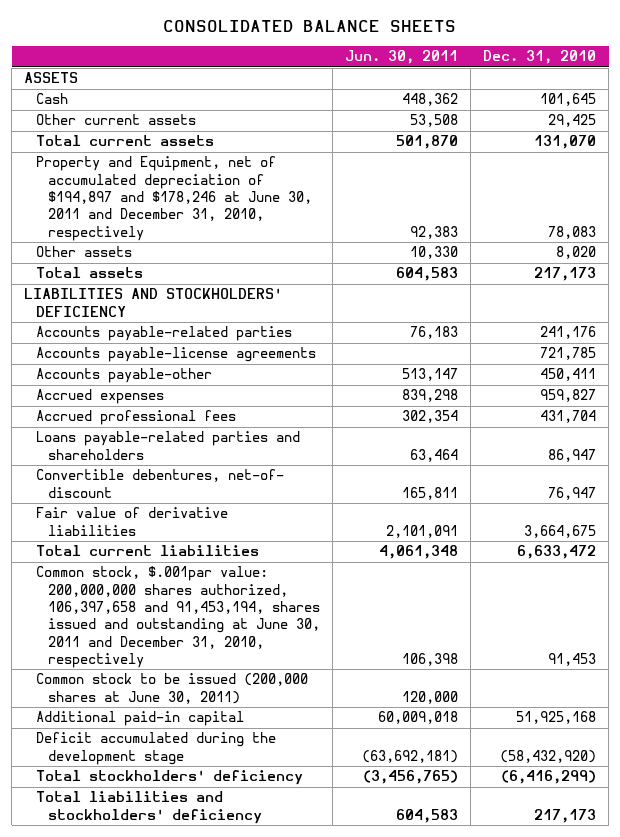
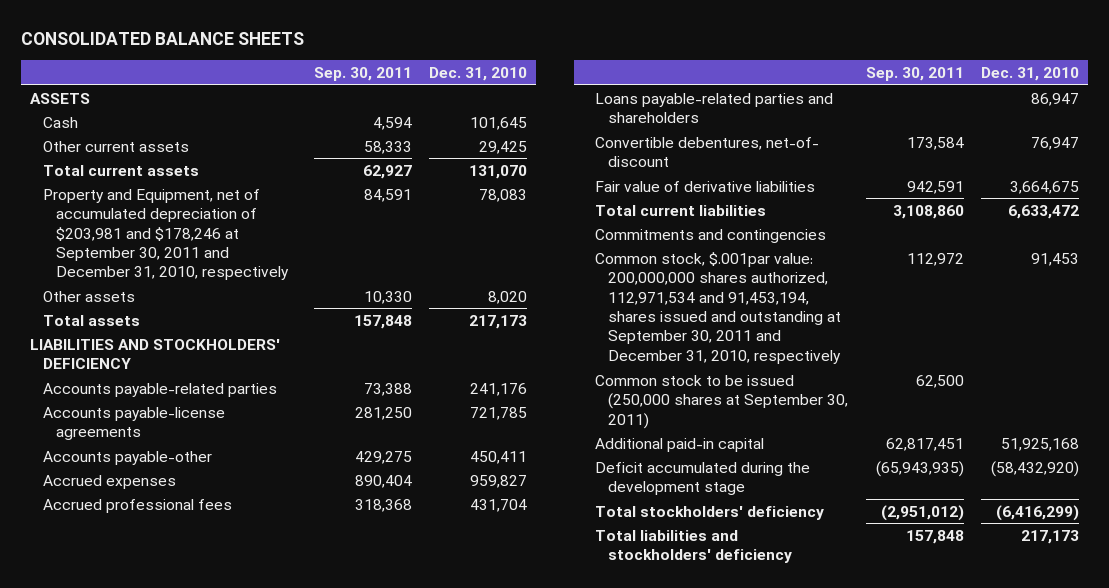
[344,50,458,65] Jun. 30, 2011 -> none
none -> [313,66,412,81] Sep. 30, 2011
[35,156,312,241] Property and Equipment, net of accumulated depreciation of $194,897 and $178,246 at June 30, 2011 and December 31, 2010, respectively -> [43,188,290,281] Property and Equipment, net of accumulated depreciation of $203,981 and $178,246 at September 30, 2011 and December 31, 2010, respectively
none -> [595,228,827,243] Commitments and contingencies
[35,566,320,668] Common stock, $.001par value: 200,000,000 shares authorized, 106,397,658 and 91,453,194, shares issued and outstanding at June 30, 2011 and December 31, 2010, respectively -> [595,251,842,364] Common stock, $.001par value: 200,000,000 shares authorized, 112,971,534 and 91,453,194, shares issued and outstanding at September 30, 2011 and December 31, 2010, respectively
[35,673,308,704] Common stock to be issued (200,000 shares at June 30, 2011) -> [595,374,849,429] Common stock to be issued (250,000 shares at September 30, 2011)

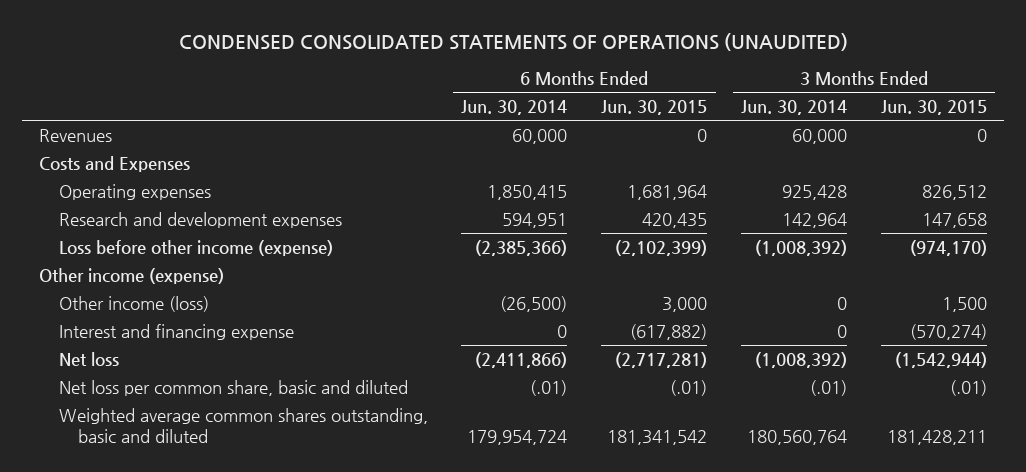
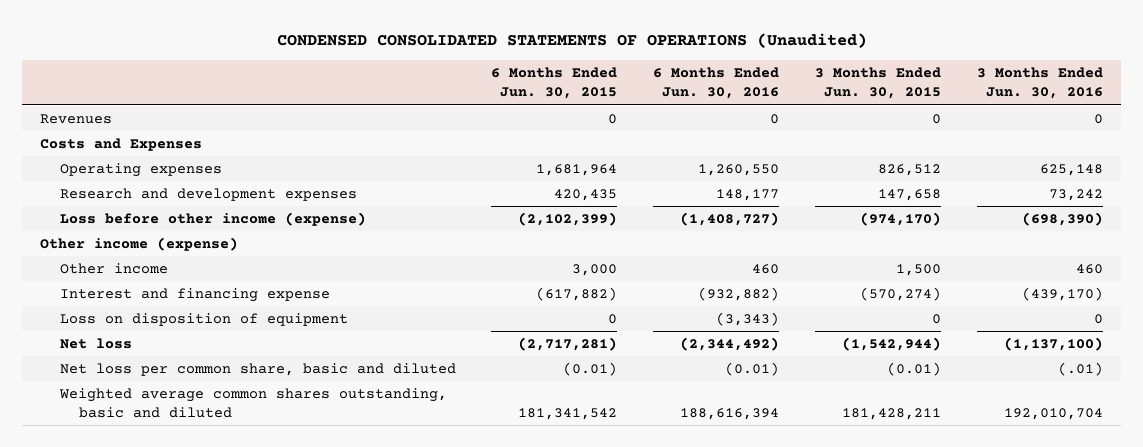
[178,33,848,52] CONDENSED CONSOLIDATED STATEMENTS OF OPERATIONS (UNAUDITED) -> [276,33,867,49] CONDENSED CONSOLIDATED STATEMENTS OF OPERATIONS (Unaudited)
[461,100,568,116] Jun. 30, 2014 -> none
[740,100,847,116] Jun. 30, 2014 -> none
none -> [653,67,780,100] 6 Months Ended Jun. 30, 2016
none -> [977,67,1104,100] 3 Months Ended Jun. 30, 2016
[58,295,209,312] Other income (loss) -> [59,263,168,275] Other income
none -> [59,313,348,327] Loss on disposition of equipment
[670,379,708,396] (.01) -> [563,362,618,377] (0.01)
[949,379,987,396] (.01) -> [887,362,942,377] (0.01)

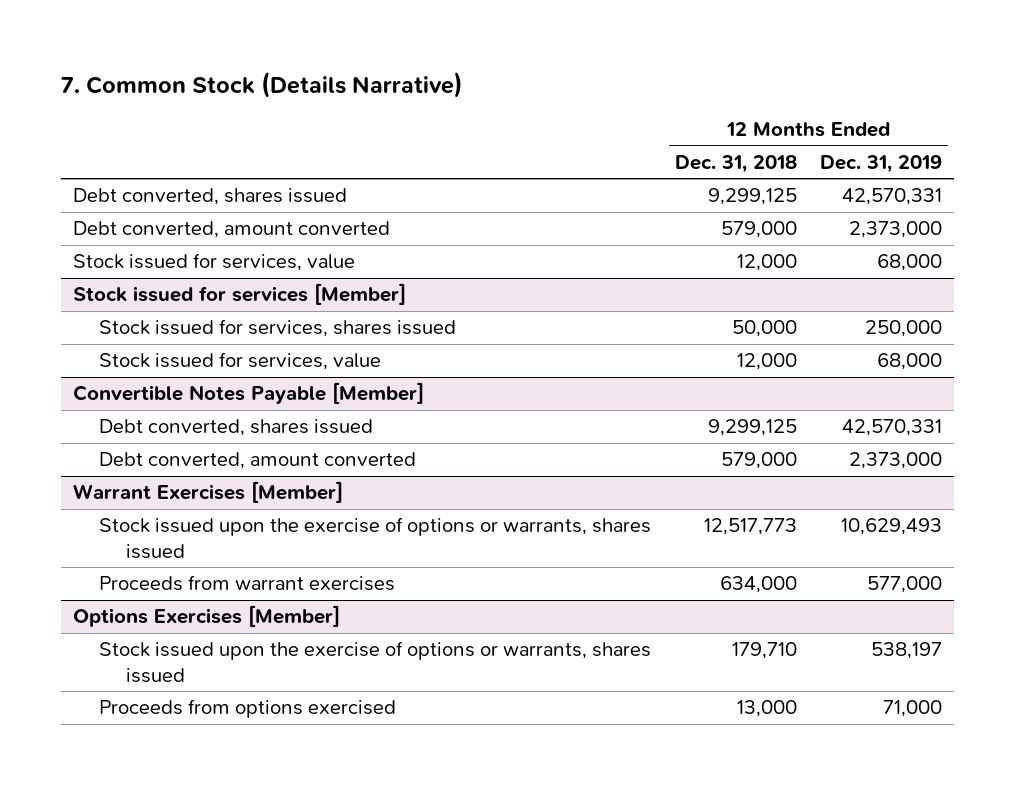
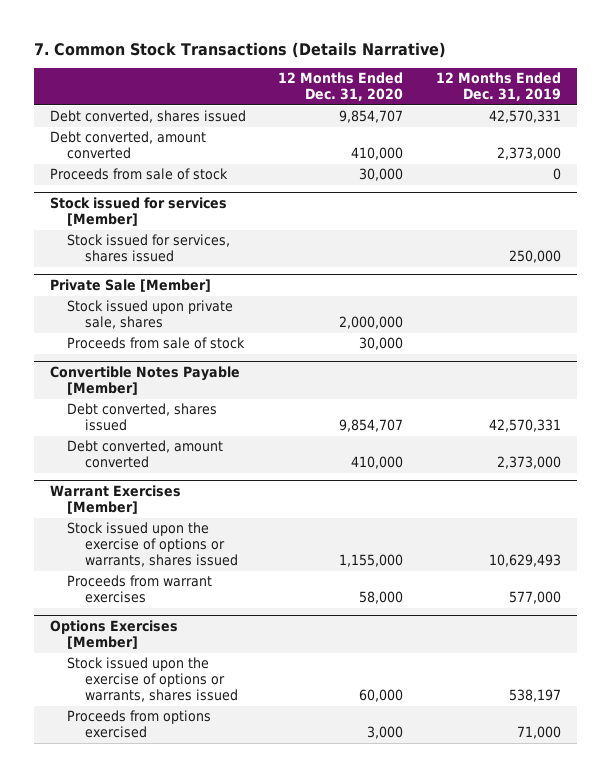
[60,71,463,98] 7. Common Stock (Details Narrative) -> [33,41,446,58] 7. Common Stock Transactions (Details Narrative)
[674,155,797,174] Dec. 31, 2018 -> none
none -> [278,72,404,102] 12 Months Ended Dec. 31, 2020
[72,253,355,272] Stock issued for services, value -> none
none -> [49,168,228,181] Proceeds from sale of stock
[99,352,382,371] Stock issued for services, value -> none
none -> [49,279,211,293] Private Sale [Member]
none -> [67,300,234,330] Stock issued upon private sale, shares
none -> [67,337,246,350] Proceeds from sale of stock

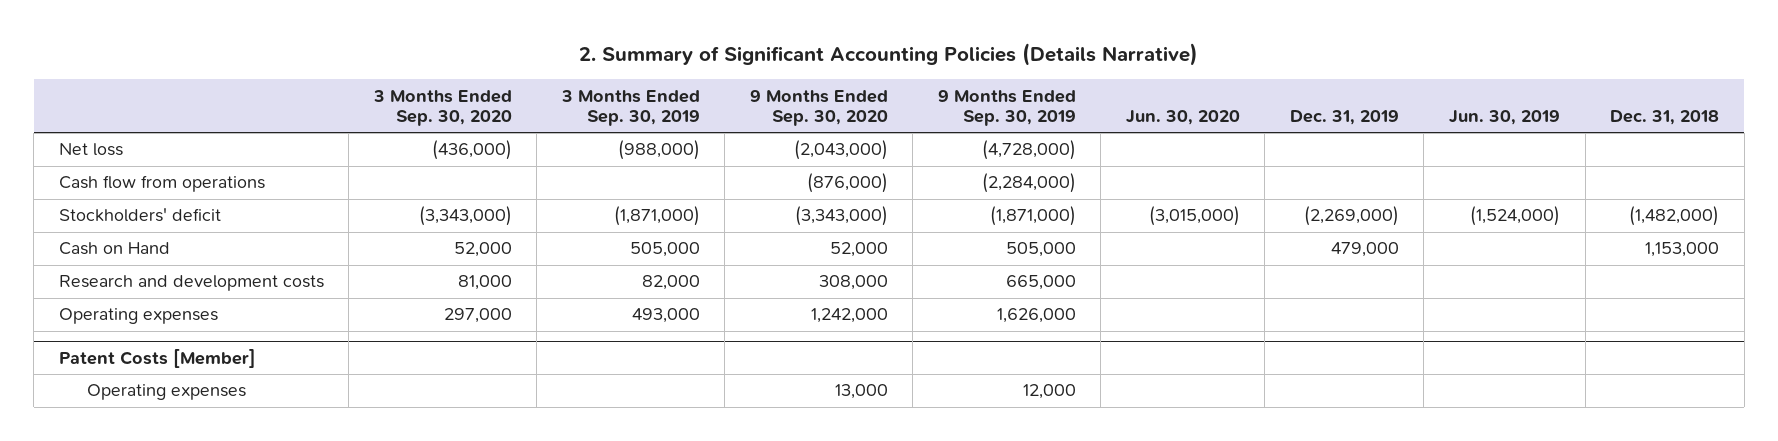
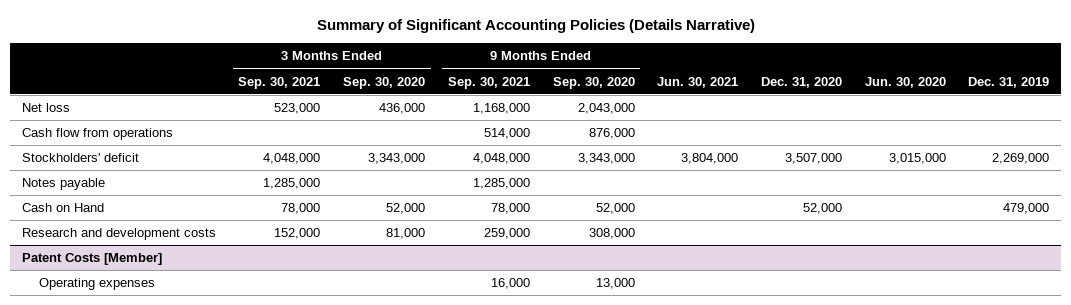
[578,43,1198,67] 2. Summary of Significant Accounting Policies (Details Narrative) -> [316,19,755,34] Summary of Significant Accounting Policies (Details Narrative)
[560,89,700,127] 3 Months Ended Sep. 30, 2019 -> none
[937,89,1076,127] 9 Months Ended Sep. 30, 2019 -> none
[1449,110,1561,126] Jun. 30, 2019 -> none
[1610,110,1720,126] Dec. 31, 2018 -> none
none -> [238,76,321,89] Sep. 30, 2021
none -> [447,76,530,89] Sep. 30, 2021
none -> [657,76,739,88] Jun. 30, 2021
none -> [761,76,843,88] Dec. 31, 2020
[431,140,512,161] (436,000) -> [379,103,426,115] 436,000
[793,140,888,161] (2,043,000) -> [577,103,635,115] 2,043,000
[806,173,888,194] (876,000) -> [588,128,635,140] 876,000
[418,206,512,227] (3,343,000) -> [368,153,426,165] 3,343,000
[794,206,888,227] (3,343,000) -> [577,153,635,165] 3,343,000
[1148,206,1240,227] (3,015,000) -> [888,153,946,165] 3,015,000
[1303,206,1399,227] (2,269,000) -> [992,153,1050,165] 2,269,000
none -> [21,178,105,191] Notes payable
[58,308,218,325] Operating expenses -> none

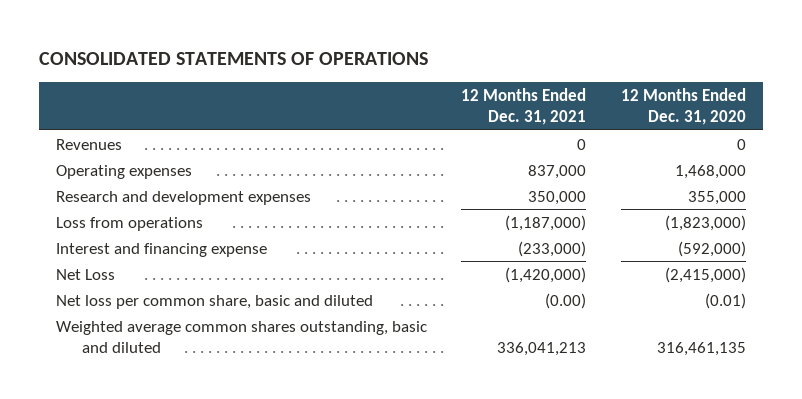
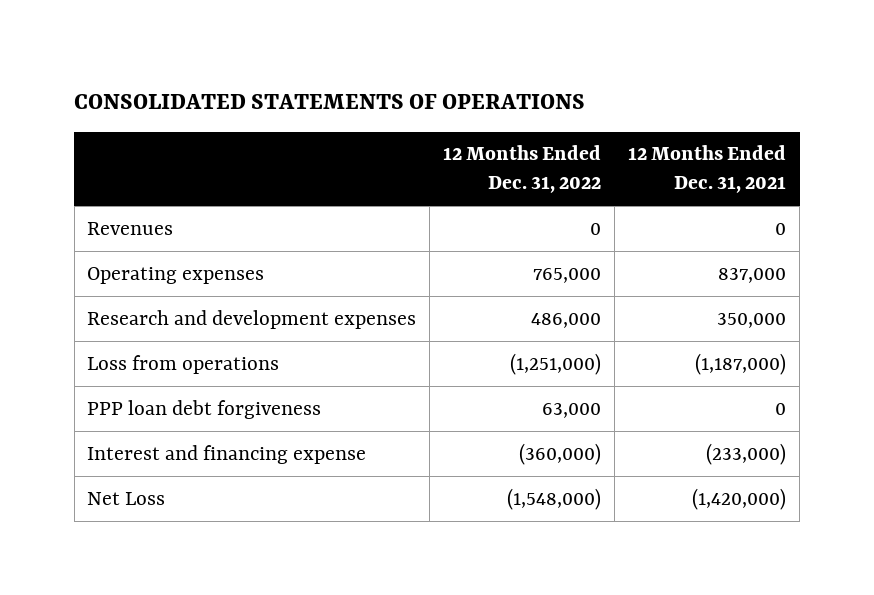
[620,87,746,126] 12 Months Ended Dec. 31, 2020 -> none
none -> [443,145,602,194] 12 Months Ended Dec. 31, 2022
none -> [87,399,322,419] PPP loan debt forgiveness
[55,294,373,309] Net loss per common share, basic and diluted -> none
[55,320,427,353] Weighted average common shares outstanding, basic and diluted -> none

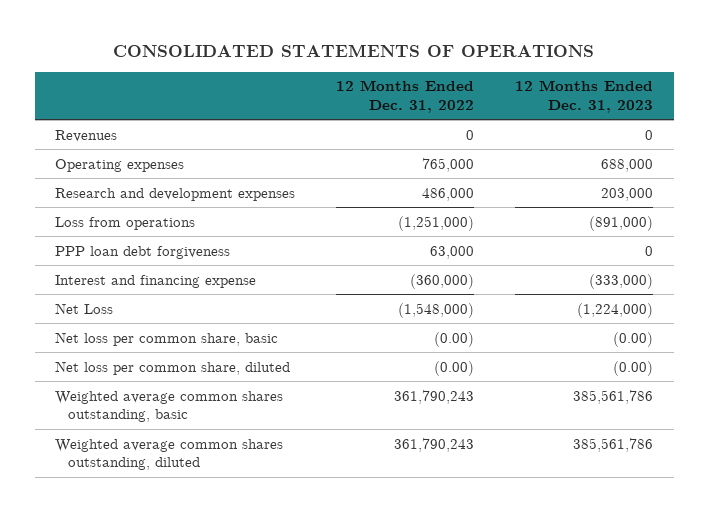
[628,145,787,194] 12 Months Ended Dec. 31, 2021 -> none
none -> [515,80,654,113] 12 Months Ended Dec. 31, 2023
none -> [55,331,279,346] Net loss per common share, basic
none -> [55,360,291,375] Net loss per common share, diluted
none -> [55,390,284,423] Weighted average common shares outstanding, basic
none -> [55,438,284,471] Weighted average common shares outstanding, diluted

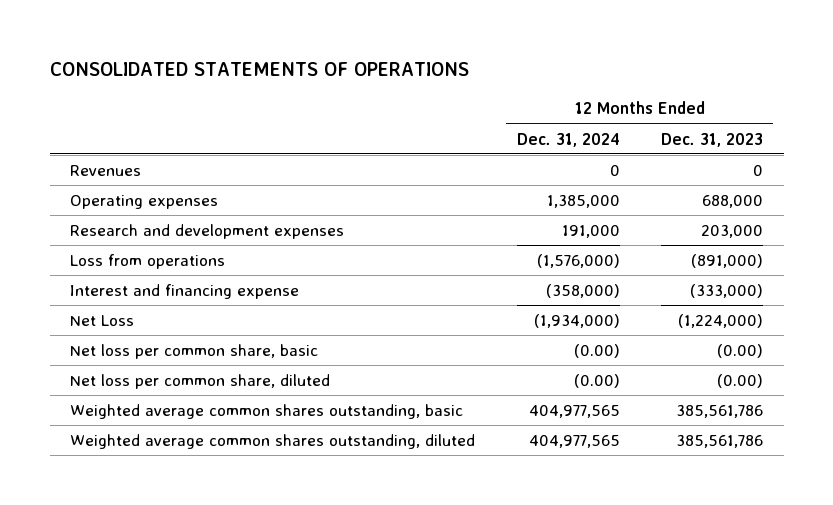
[336,80,475,113] 12 Months Ended Dec. 31, 2022 -> none
none -> [516,132,620,147] Dec. 31, 2024
[55,245,231,259] PPP loan debt forgiveness -> none

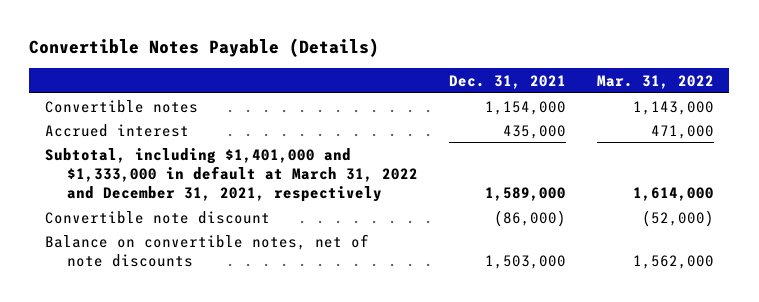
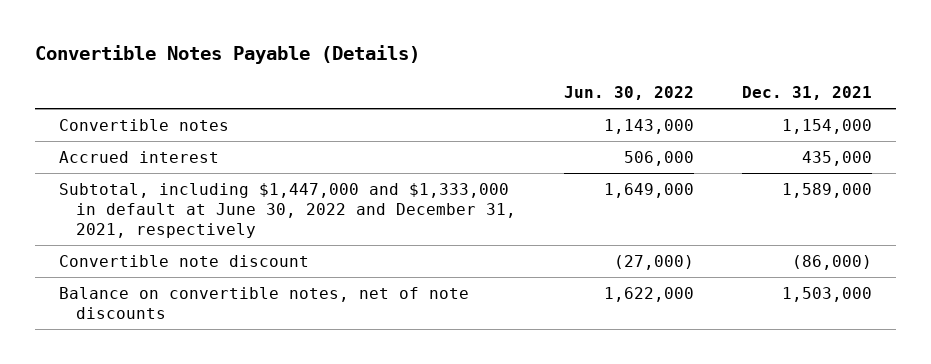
[596,74,714,89] Mar. 31, 2022 -> none
none -> [563,86,694,101] Jun. 30, 2022
[44,147,418,202] Subtotal, including $1,401,000 and $1,333,000 in default at March 31, 2022 and December 31, 2021, respectively -> [58,182,516,238] Subtotal, including $1,447,000 and $1,333,000 in default at June 30, 2022 and December 31, 2021, respectively

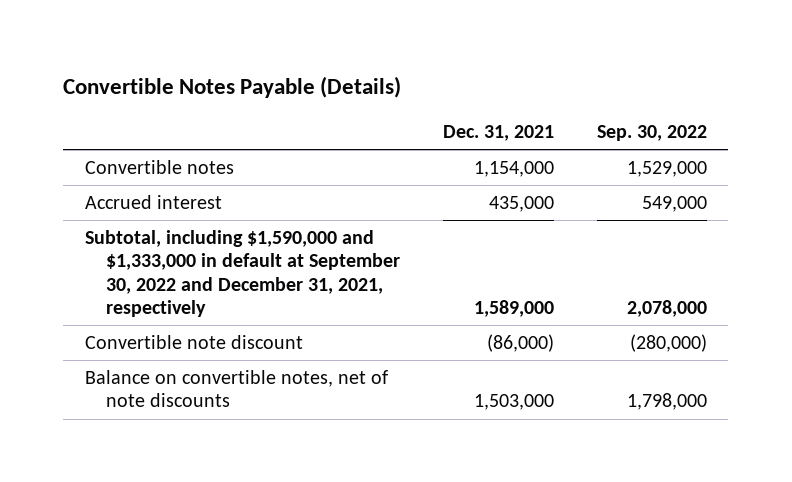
[563,86,694,101] Jun. 30, 2022 -> none
none -> [596,125,707,142] Sep. 30, 2022
[58,182,516,238] Subtotal, including $1,447,000 and $1,333,000 in default at June 30, 2022 and December 31, 2021, respectively -> [84,230,400,318] Subtotal, including $1,590,000 and $1,333,000 in default at September 30, 2022 and December 31, 2021, respectively

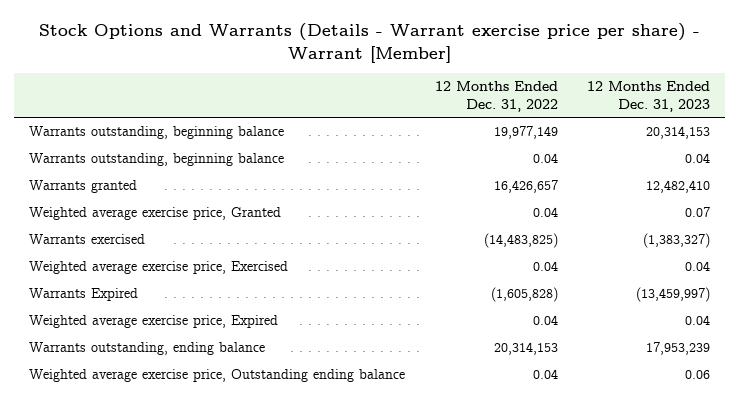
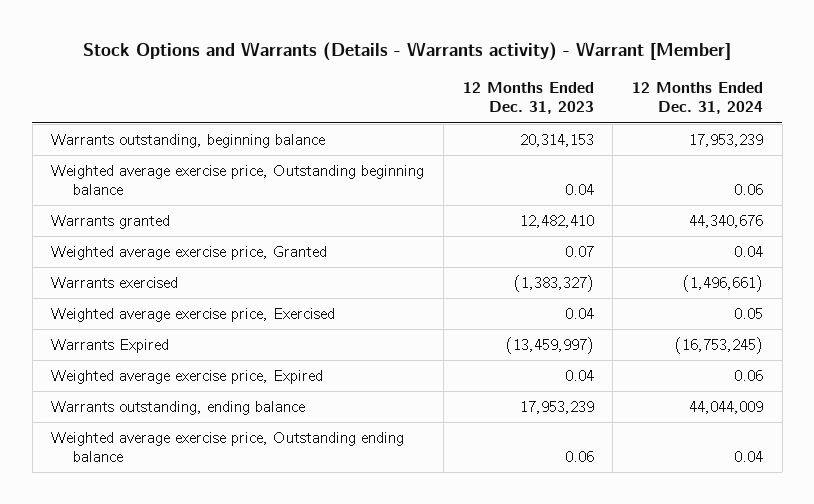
[38,23,700,63] Stock Options and Warrants (Details - Warrant exercise price per share) - Warrant [Member] -> [83,41,732,62] Stock Options and Warrants (Details - Warrants activity) - Warrant [Member]
[434,80,558,112] 12 Months Ended Dec. 31, 2022 -> none
none -> [631,82,763,115] 12 Months Ended Dec. 31, 2024
[29,153,285,167] Warrants outstanding, beginning balance -> [51,165,425,196] Weighted average exercise price, Outstanding beginning balance

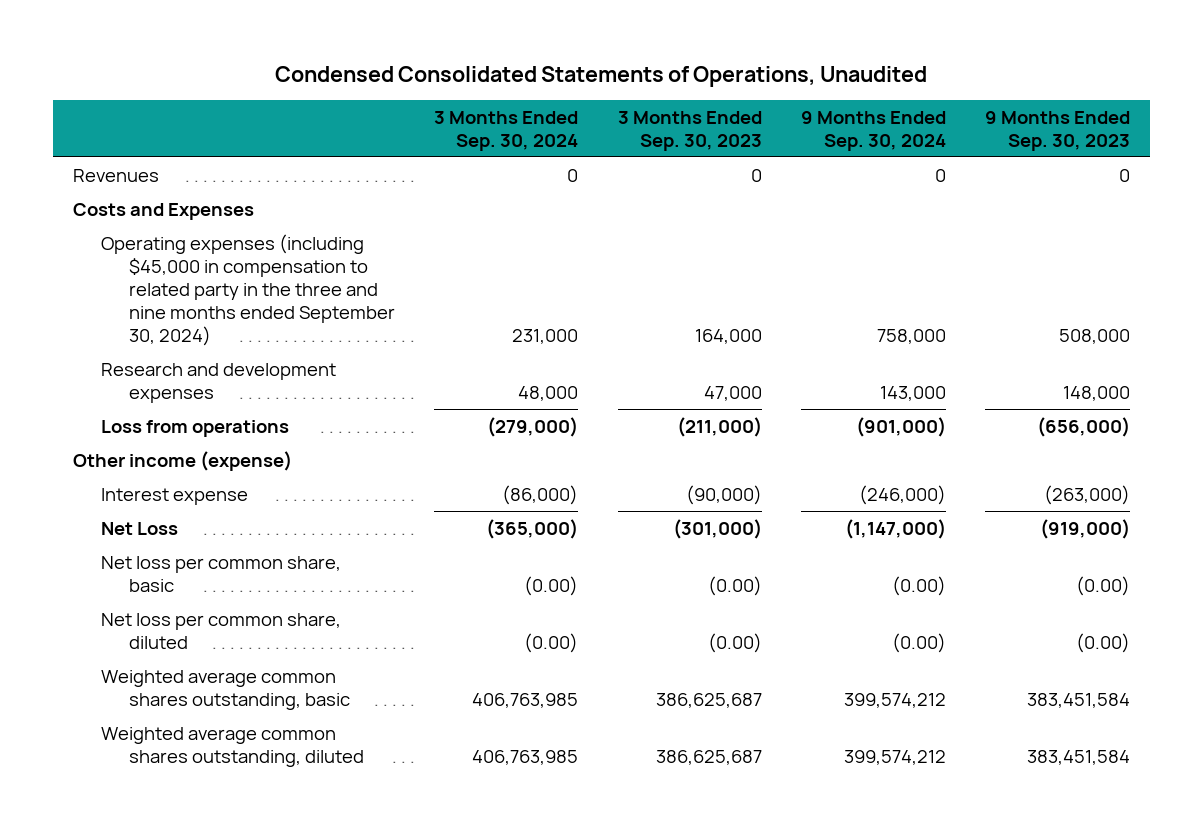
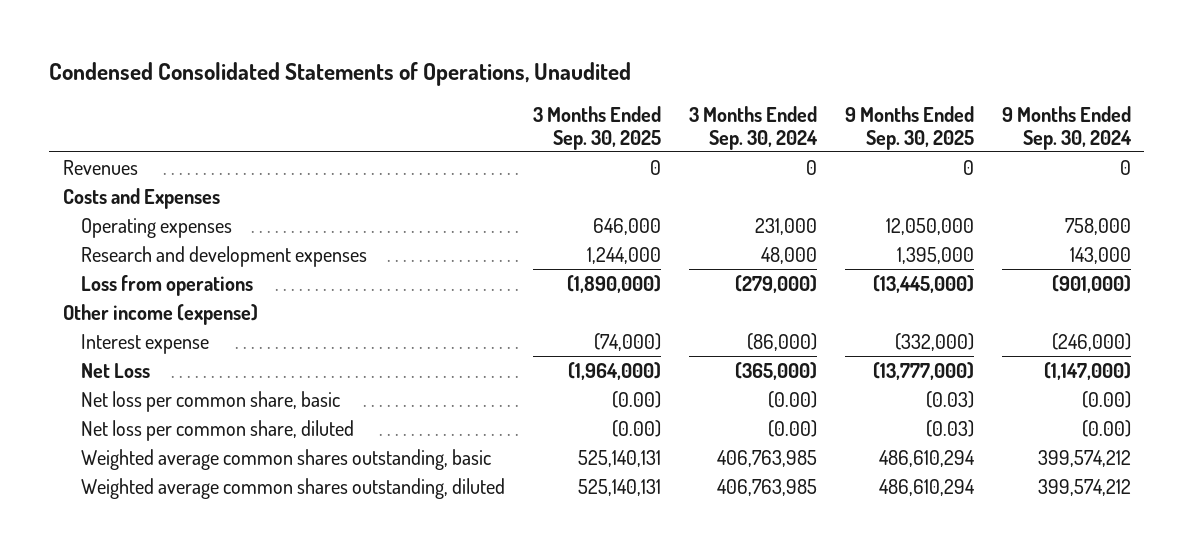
[617,110,762,151] 3 Months Ended Sep. 30, 2023 -> none
[985,110,1131,151] 9 Months Ended Sep. 30, 2023 -> none
none -> [533,105,662,150] 3 Months Ended Sep. 30, 2025
none -> [844,105,974,150] 9 Months Ended Sep. 30, 2025
[100,233,396,347] Operating expenses (including $45,000 in compensation to related party in the three and nine months ended September 30, 2024) -> [81,217,233,238] Operating expenses

